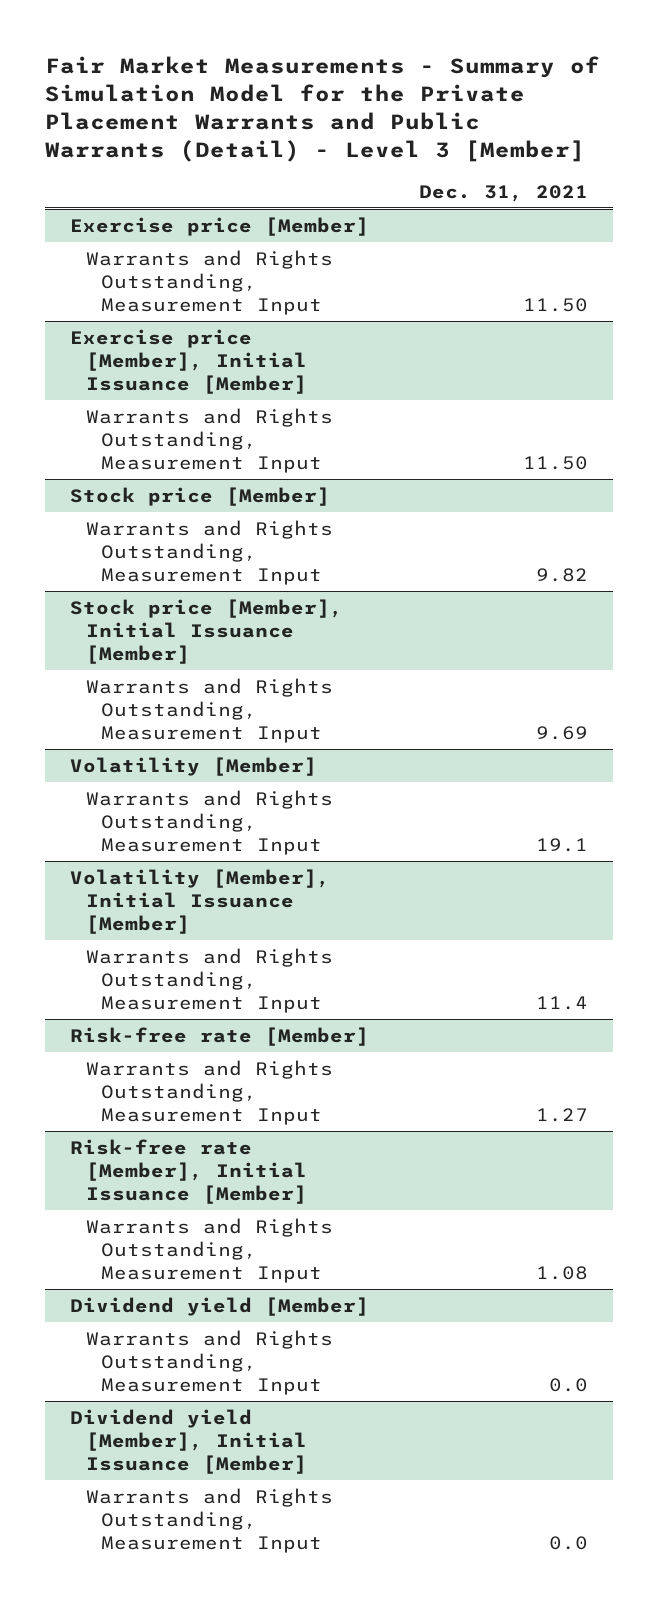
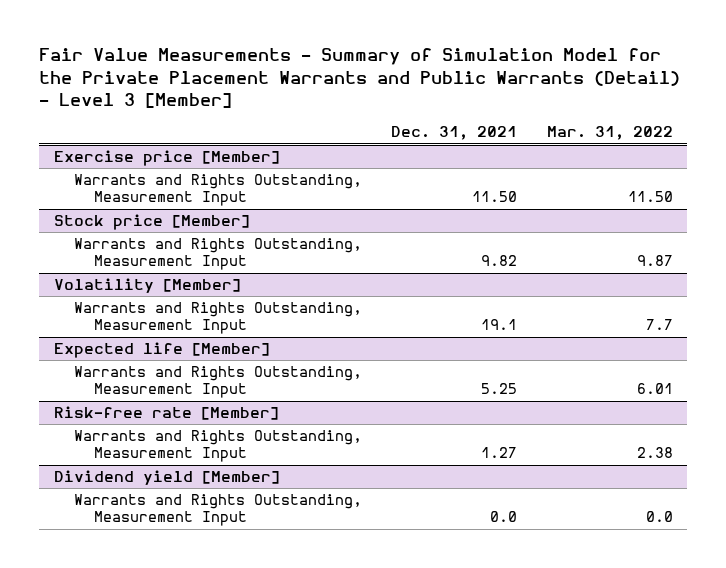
[45,56,601,163] Fair Market Measurements - Summary of Simulation Model for the Private Placement Warrants and Public Warrants (Detail) - Level 3 [Member] -> [38,48,680,108] Fair Value Measurements - Summary of Simulation Model for the Private Placement Warrants and Public Warrants (Detail) - Level 3 [Member]
none -> [546,126,673,141] Mar. 31, 2022
[70,328,307,394] Exercise price [Member], Initial Issuance [Member] -> none
[85,407,333,473] Warrants and Rights Outstanding, Measurement Input -> none
[70,598,344,664] Stock price [Member], Initial Issuance [Member] -> none
[85,677,333,743] Warrants and Rights Outstanding, Measurement Input -> none
[70,868,331,934] Volatility [Member], Initial Issuance [Member] -> none
none -> [53,342,270,359] Expected life [Member]
[535,995,588,1010] 11.4 -> [481,383,518,395] 5.25
[70,1138,307,1204] Risk-free rate [Member], Initial Issuance [Member] -> none
[85,1217,333,1283] Warrants and Rights Outstanding, Measurement Input -> none
[70,1408,307,1474] Dividend yield [Member], Initial Issuance [Member] -> none
[85,1487,333,1553] Warrants and Rights Outstanding, Measurement Input -> none

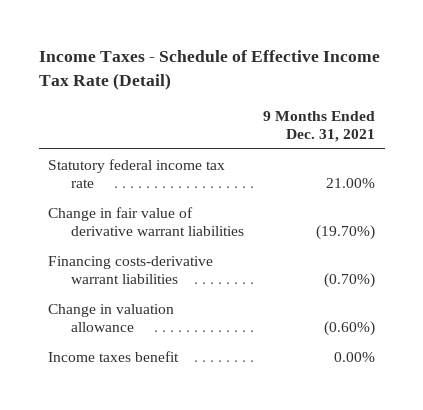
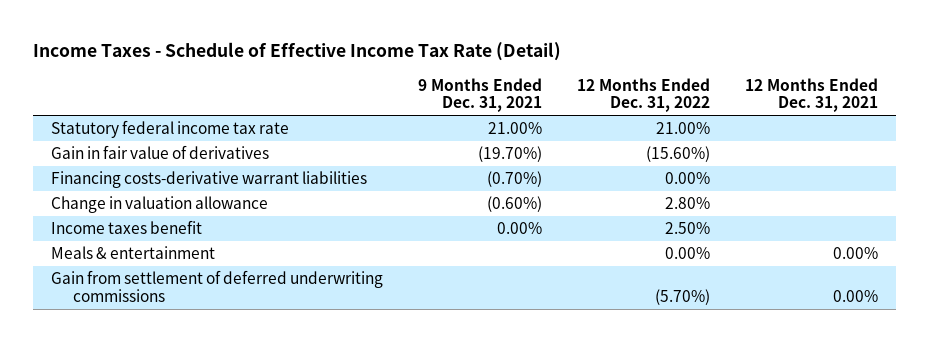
none -> [576,77,710,113] 12 Months Ended Dec. 31, 2022
none -> [745,77,879,113] 12 Months Ended Dec. 31, 2021
[47,206,245,236] Change in fair value of derivative warrant liabilities -> [50,145,269,160] Gain in fair value of derivatives
none -> [50,246,215,260] Meals & entertainment
none -> [50,270,383,302] Gain from settlement of deferred underwriting commissions

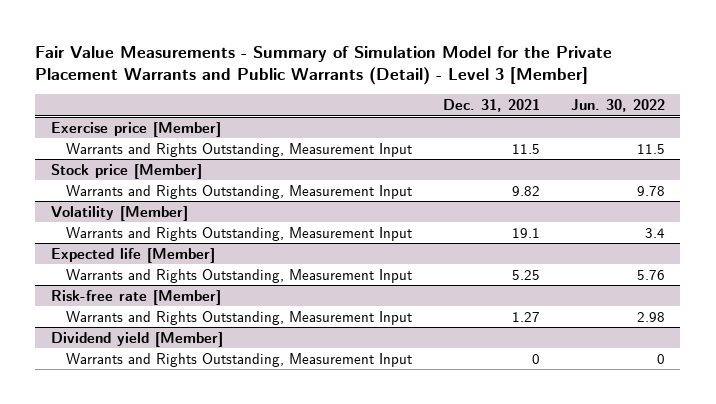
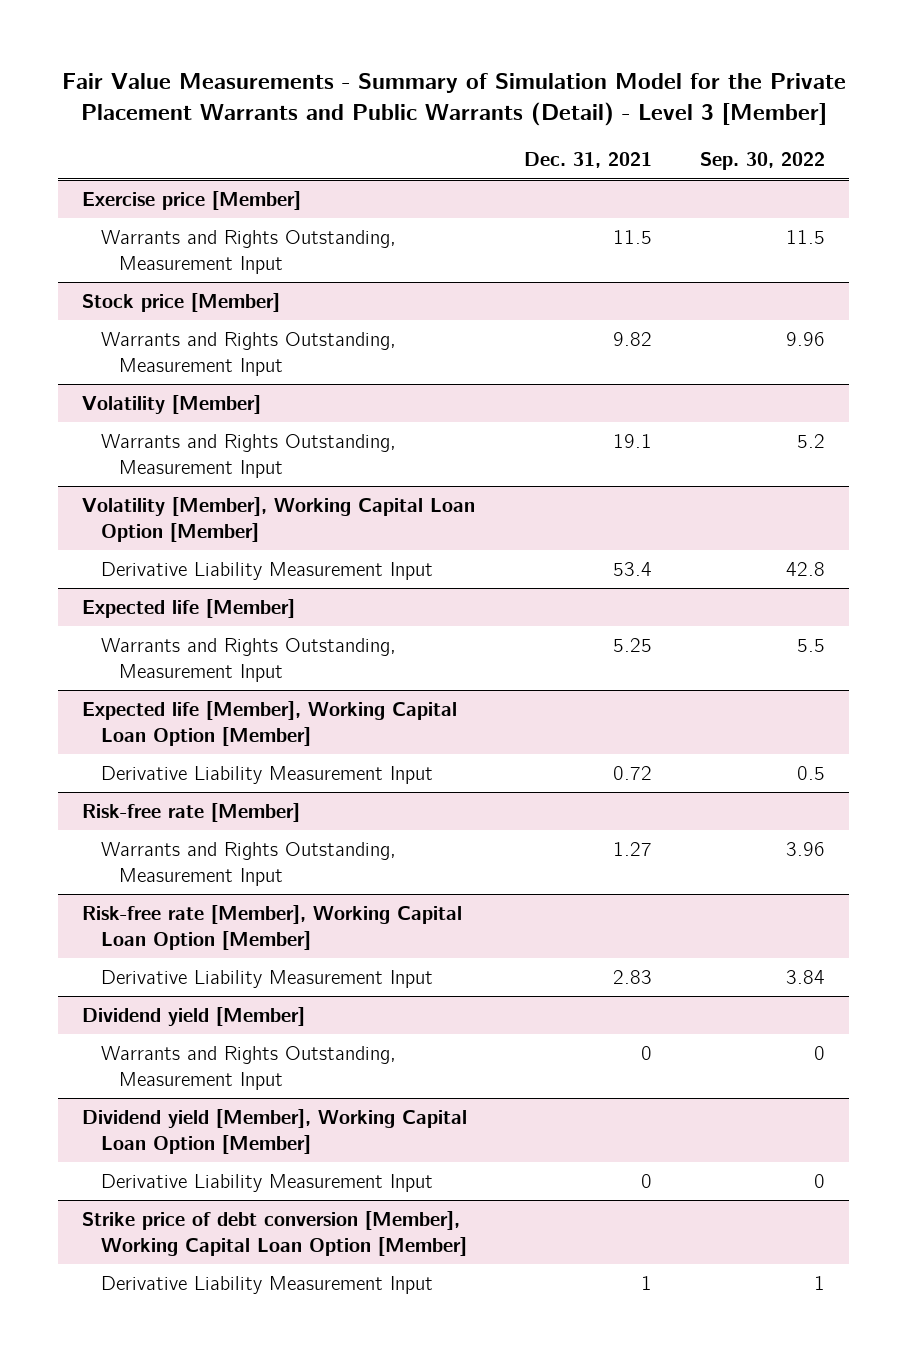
[570,99,665,113] Jun. 30, 2022 -> none
none -> [700,152,826,171] Sep. 30, 2022
none -> [82,497,476,542] Volatility [Member], Working Capital Loan Option [Member]
none -> [100,562,433,581] Derivative Liability Measurement Input
none -> [82,701,458,746] Expected life [Member], Working Capital Loan Option [Member]
none -> [100,766,433,785] Derivative Liability Measurement Input
none -> [82,905,463,950] Risk-free rate [Member], Working Capital Loan Option [Member]
none -> [100,970,433,989] Derivative Liability Measurement Input
none -> [82,1109,468,1154] Dividend yield [Member], Working Capital Loan Option [Member]
none -> [100,1174,433,1193] Derivative Liability Measurement Input
none -> [82,1211,467,1256] Strike price of debt conversion [Member], Working Capital Loan Option [Member]
none -> [100,1276,433,1295] Derivative Liability Measurement Input

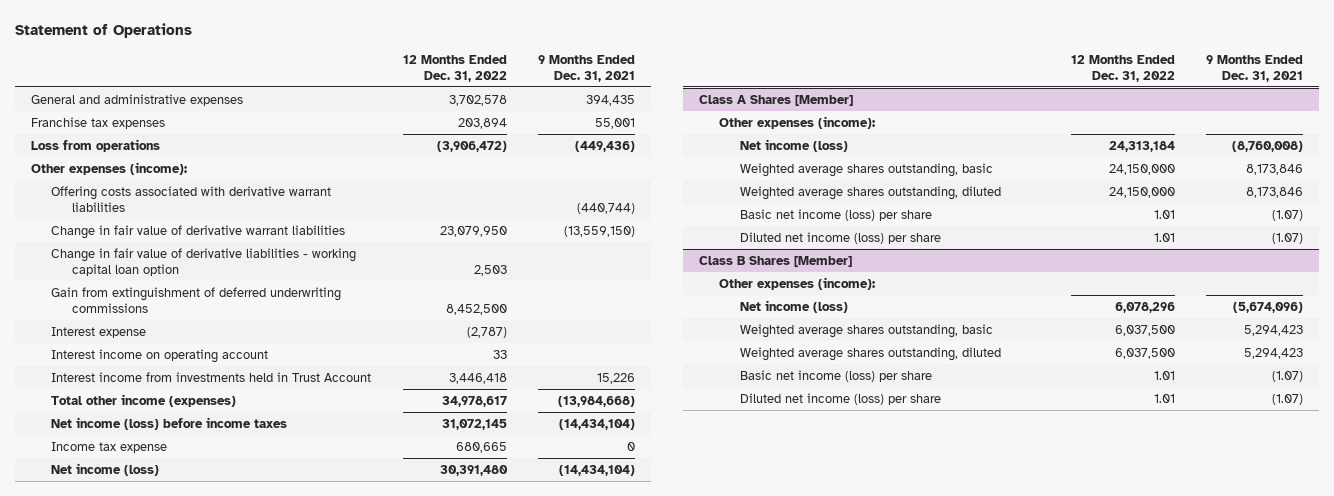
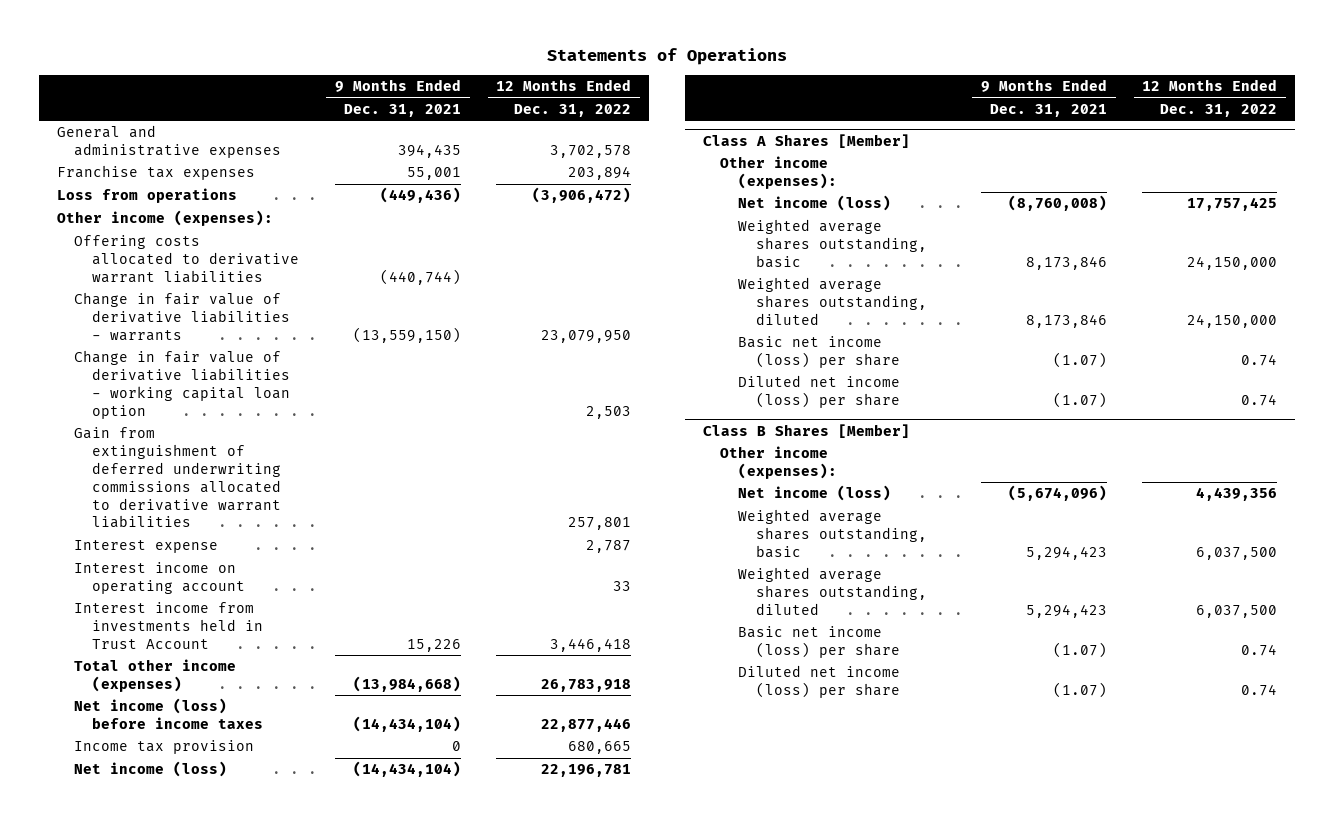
[15,23,193,39] Statement of Operations -> [547,47,788,65] Statements of Operations
[30,161,187,175] Other expenses (income): -> [56,210,273,227] Other income (expenses):
[51,185,332,212] Offering costs associated with derivative warrant liabilities -> [74,235,299,283] Offering costs allocated to derivative warrant liabilities
[51,224,346,239] Change in fair value of derivative warrant liabilities -> [74,292,290,341] Change in fair value of derivative liabilities - warrants
[51,286,342,313] Gain from extinguishment of deferred underwriting commissions -> [74,427,281,529] Gain from extinguishment of deferred underwriting commissions allocated to derivative warrant liabilities
[445,303,507,315] 8,452,500 -> [568,517,632,531] 257,801
[466,326,507,338] (2,787) -> [586,540,632,554] 2,787
[441,395,507,407] 34,978,617 -> [541,679,632,693] 26,783,918
[441,418,507,430] 31,072,145 -> [541,718,632,733] 22,877,446
[51,441,168,453] Income tax expense -> [74,740,255,755] Income tax provision
[439,464,508,476] 30,391,480 -> [541,764,632,778] 22,196,781
[719,115,876,129] Other expenses (income): -> [720,156,837,190] Other income (expenses):
[1108,140,1175,152] 24,313,184 -> [1187,197,1278,212] 17,757,425
[1153,209,1175,219] 1.01 -> [1241,354,1278,367] 0.74
[1153,232,1175,242] 1.01 -> [1241,394,1278,407] 0.74
[719,276,876,290] Other expenses (income): -> [720,446,837,480] Other income (expenses):
[1114,301,1175,313] 6,078,296 -> [1196,487,1278,502] 4,439,356
[1153,370,1175,380] 1.01 -> [1241,644,1278,657] 0.74
[1153,393,1175,403] 1.01 -> [1241,684,1278,697] 0.74

